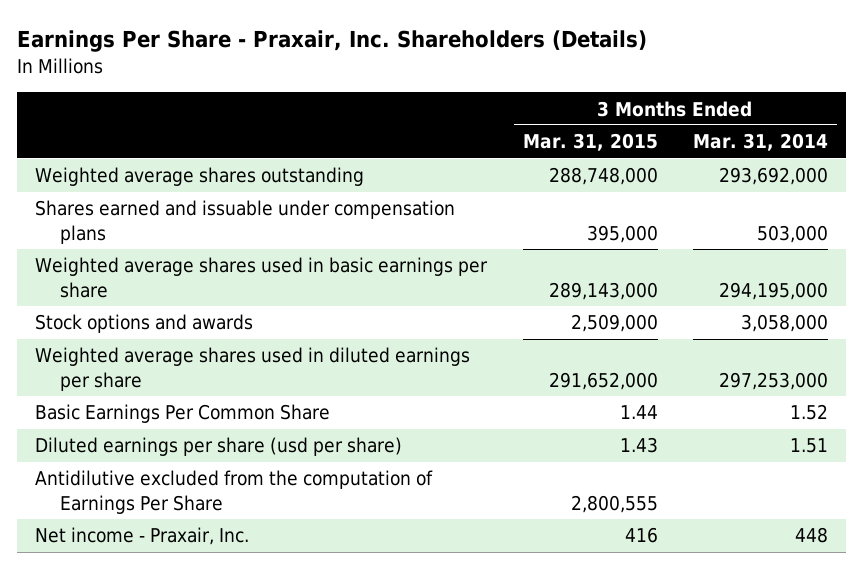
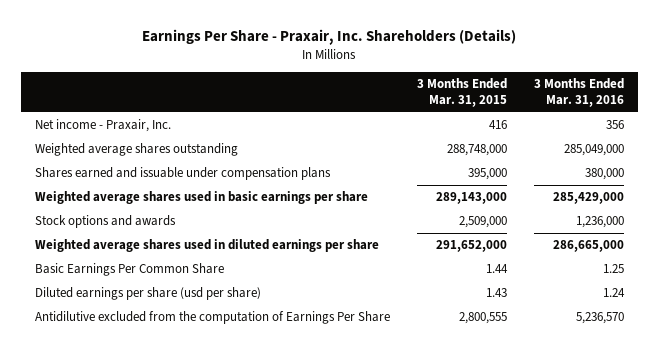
[692,133,828,152] Mar. 31, 2014 -> none
none -> [534,77,625,108] 3 Months Ended Mar. 31, 2016
[35,527,250,546] Net income - Praxair, Inc. -> [34,119,171,133] Net income - Praxair, Inc.

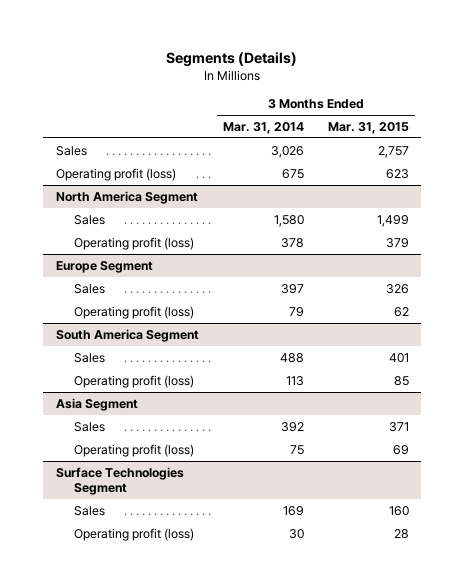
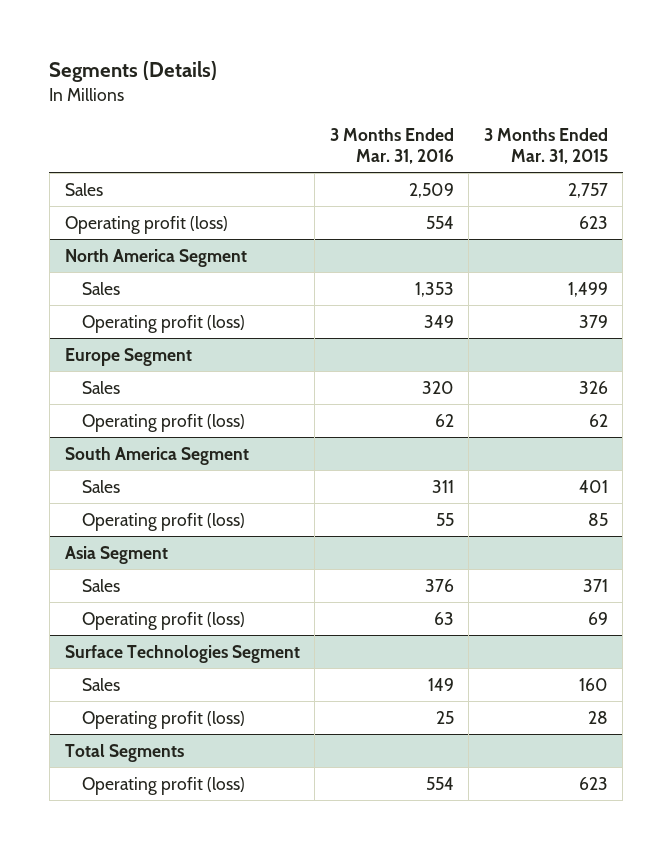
[222,121,304,134] Mar. 31, 2014 -> none
none -> [329,127,454,165] 3 Months Ended Mar. 31, 2016
none -> [64,743,184,762] Total Segments
none -> [82,776,246,795] Operating profit (loss)

